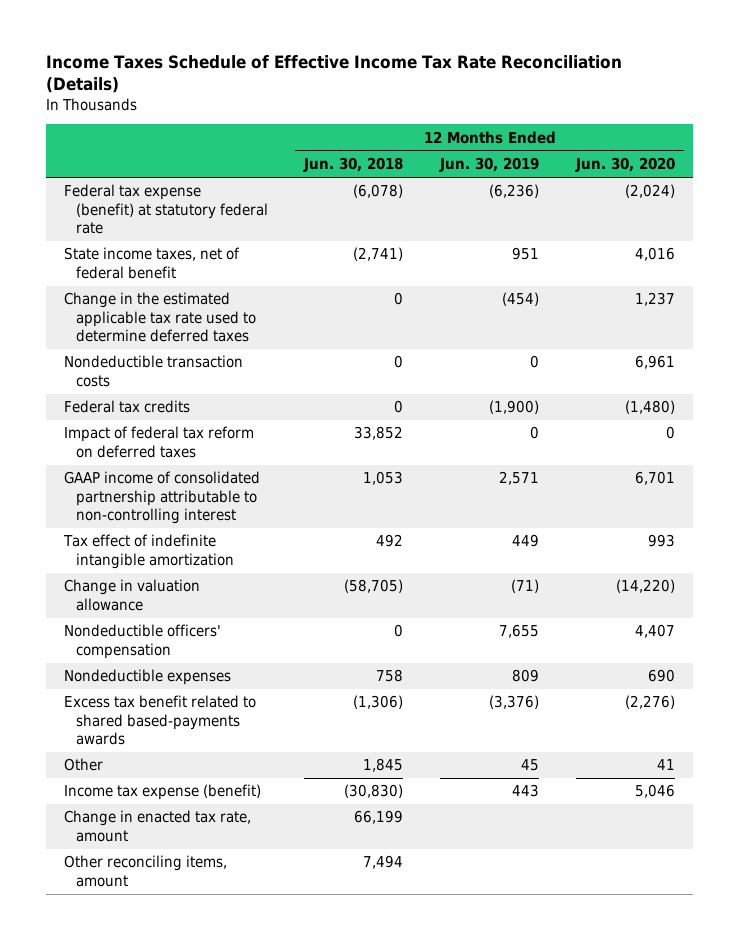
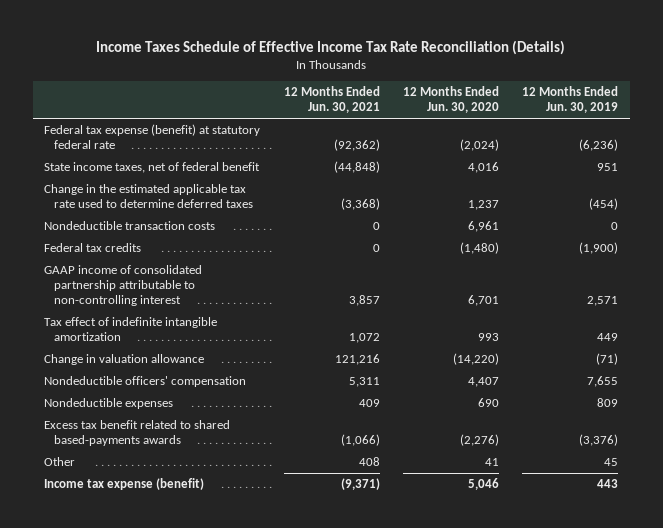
[303,157,404,173] Jun. 30, 2018 -> none
none -> [283,86,380,114] 12 Months Ended Jun. 30, 2021
[64,426,255,458] Impact of federal tax reform on deferred taxes -> none
[64,810,252,842] Change in enacted tax rate, amount -> none
[64,855,228,887] Other reconciling items, amount -> none

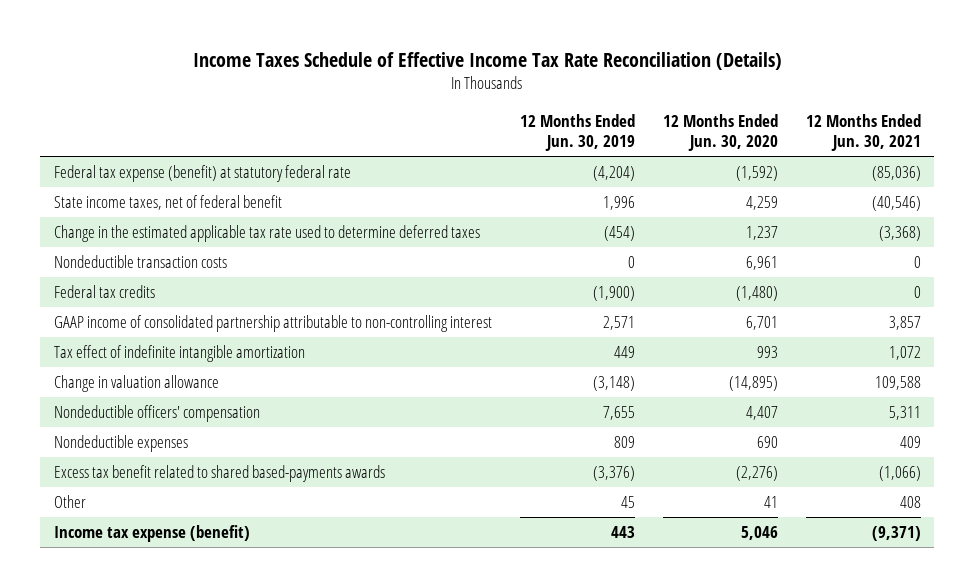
[333,139,380,152] (92,362) -> [871,166,921,182] (85,036)
[460,139,500,152] (2,024) -> [735,166,778,182] (1,592)
[579,139,619,152] (6,236) -> [593,166,636,182] (4,204)
[333,161,380,174] (44,848) -> [871,196,921,212] (40,546)
[468,162,500,174] 4,016 -> [745,196,778,211] 4,259
[597,163,619,172] 951 -> [603,196,636,211] 1,996
[334,354,380,366] 121,216 -> [874,376,921,391] 109,588
[453,353,500,366] (14,220) -> [728,376,778,392] (14,895)
[596,353,619,366] (71) -> [593,376,636,392] (3,148)

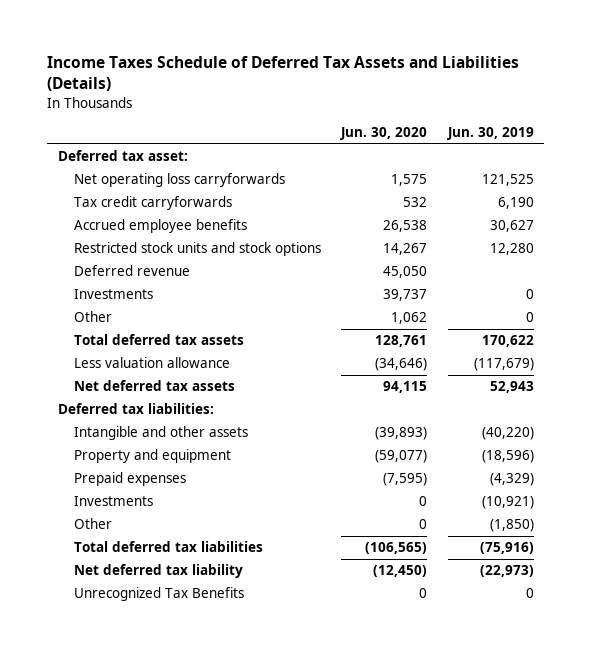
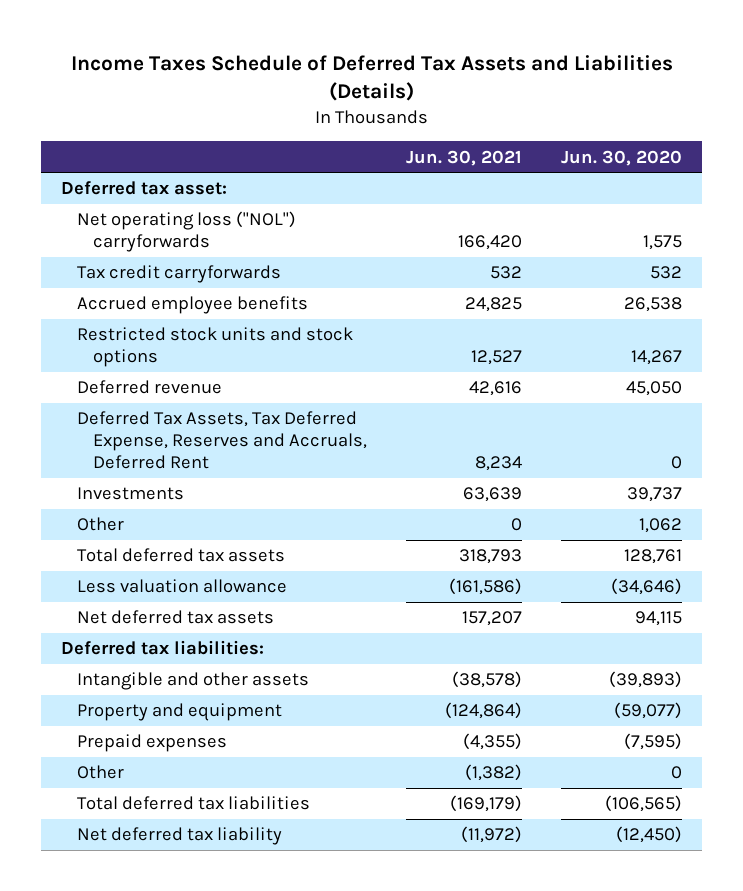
[446,127,534,141] Jun. 30, 2019 -> none
none -> [406,149,523,166] Jun. 30, 2021
[73,173,285,188] Net operating loss carryforwards -> [77,211,297,253] Net operating loss ("NOL") carryforwards
none -> [77,411,368,469] Deferred Tax Assets, Tax Deferred Expense, Reserves and Accruals, Deferred Rent
[73,496,153,507] Investments -> none
[73,587,244,602] Unrecognized Tax Benefits -> none

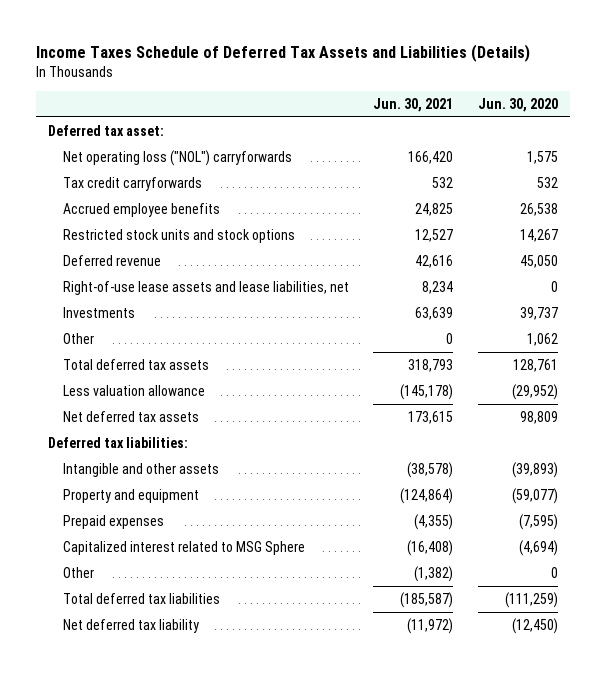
[77,411,368,469] Deferred Tax Assets, Tax Deferred Expense, Reserves and Accruals, Deferred Rent -> [62,280,349,295] Right-of-use lease assets and lease liabilities, net
[449,578,523,596] (161,586) -> [400,383,454,400] (145,178)
[611,578,683,596] (34,646) -> [511,383,558,400] (29,952)
[462,611,523,627] 157,207 -> [408,410,454,424] 173,615
[635,611,683,627] 94,115 -> [519,410,558,424] 98,809
none -> [62,540,305,555] Capitalized interest related to MSG Sphere
[450,795,523,813] (169,179) -> [400,591,454,608] (185,587)
[605,795,683,813] (106,565) -> [504,591,558,608] (111,259)

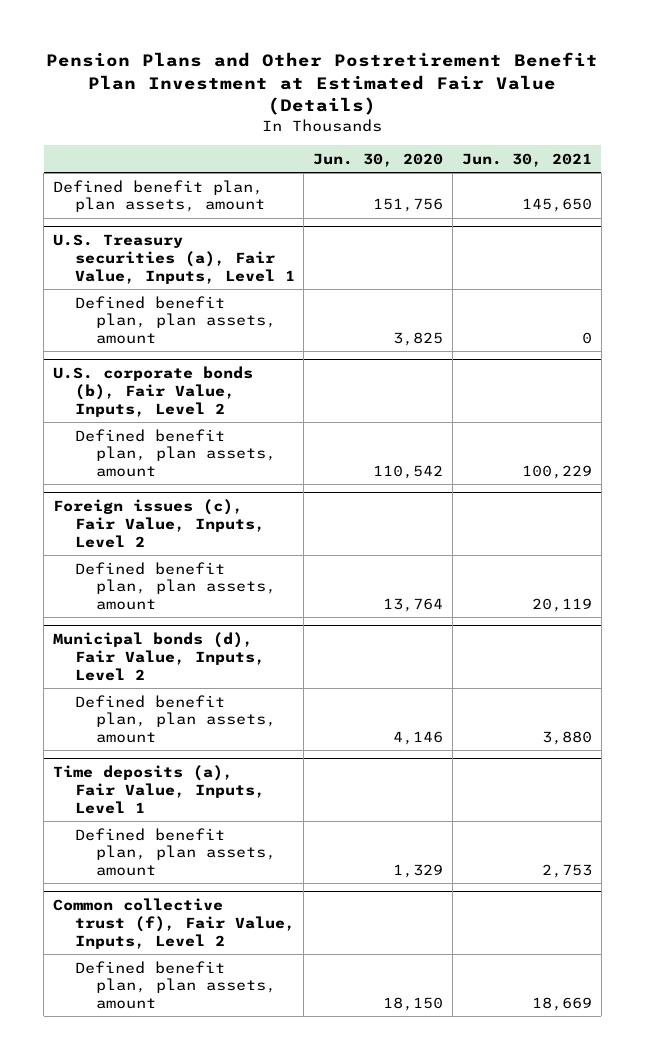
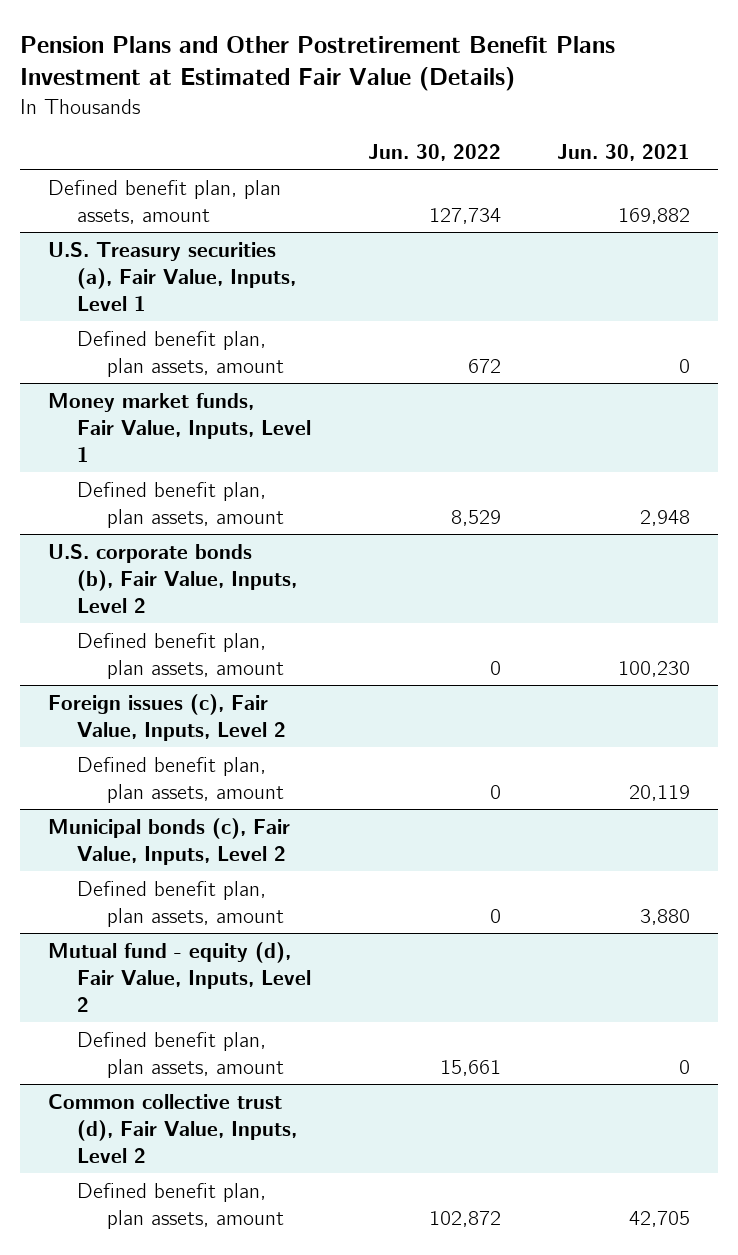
[46,52,599,116] Pension Plans and Other Postretirement Benefit Plan Investment at Estimated Fair Value (Details) -> [19,35,615,92] Pension Plans and Other Postretirement Benefit Plans Investment at Estimated Fair Value (Details)
[313,153,444,168] Jun. 30, 2020 -> none
none -> [367,144,501,162] Jun. 30, 2022
[521,198,592,213] 145,650 -> [618,207,691,224] 169,882
none -> [48,392,312,462] Money market funds, Fair Value, Inputs, Level 1
none -> [77,481,284,528] Defined benefit plan, plan assets, amount
[521,465,592,480] 100,229 -> [618,660,691,677] 100,230
[52,632,265,681] Municipal bonds (d), Fair Value, Inputs, Level 2 -> [48,817,291,865] Municipal bonds (c), Fair Value, Inputs, Level 2
[52,765,265,814] Time deposits (a), Fair Value, Inputs, Level 1 -> none
none -> [48,941,312,1012] Mutual fund - equity (d), Fair Value, Inputs, Level 2
[541,864,592,879] 2,753 -> [679,1059,691,1074] 0
[52,898,295,949] Common collective trust (f), Fair Value, Inputs, Level 2 -> [48,1093,298,1163] Common collective trust (d), Fair Value, Inputs, Level 2
[531,997,592,1012] 18,669 -> [629,1210,691,1227] 42,705

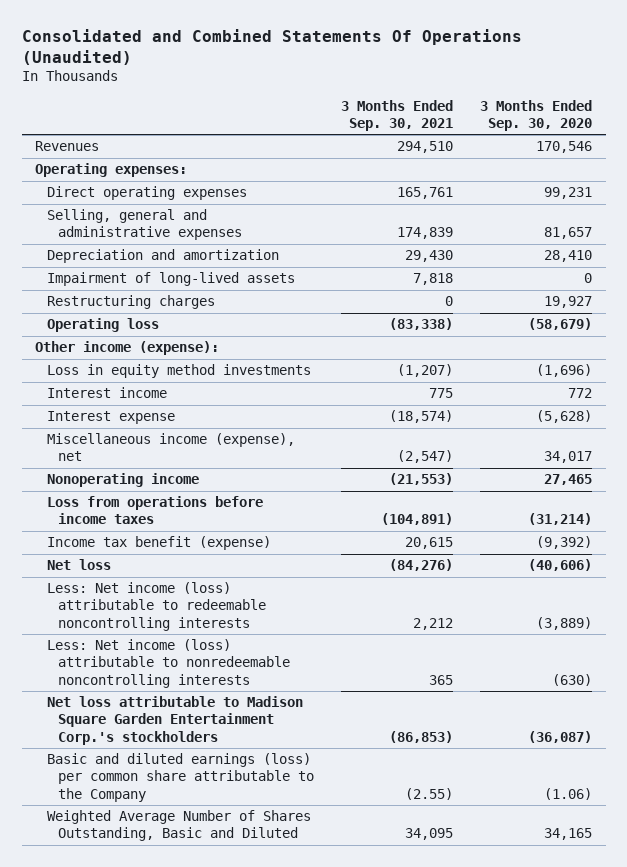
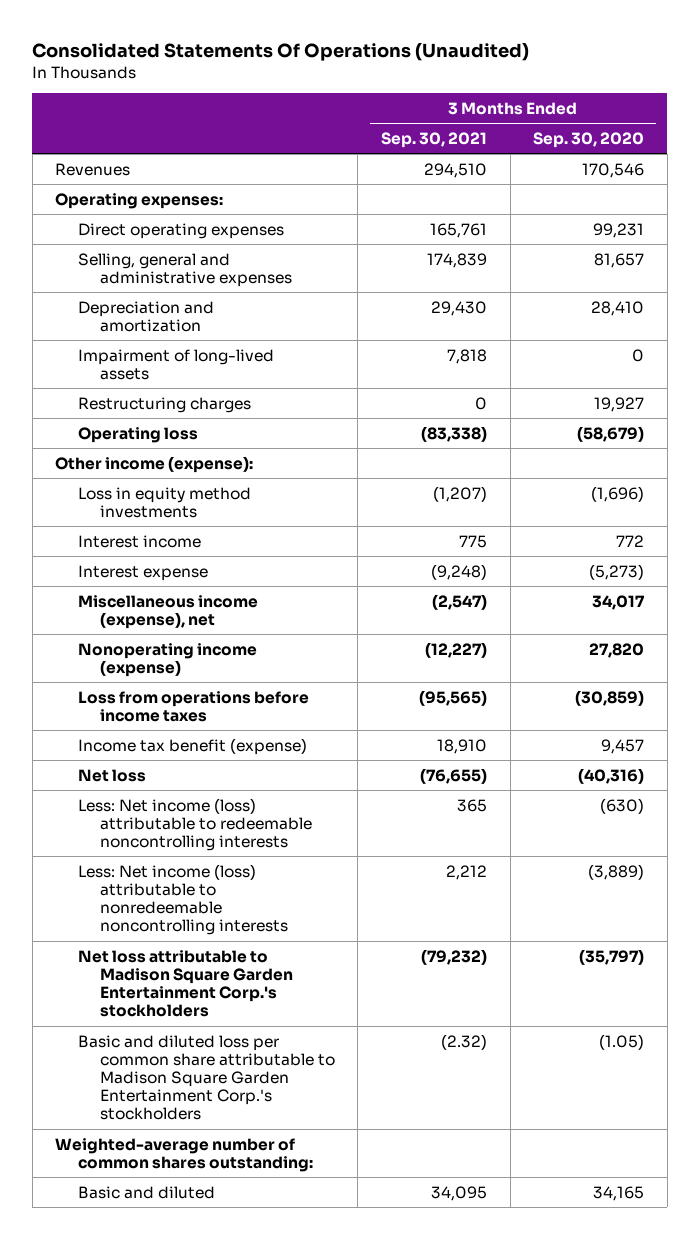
[21,29,522,66] Consolidated and Combined Statements Of Operations (Unaudited) -> [32,42,530,61] Consolidated Statements Of Operations (Unaudited)
[388,410,453,424] (18,574) -> [431,563,488,580] (9,248)
[536,410,593,424] (5,628) -> [589,563,645,580] (5,273)
[46,473,199,488] Nonoperating income -> [77,642,257,677] Nonoperating income (expense)
[388,473,453,486] (21,553) -> [425,641,488,658] (12,227)
[544,474,593,486] 27,465 -> [589,642,645,658] 27,820
[380,513,453,526] (104,891) -> [419,689,488,706] (95,565)
[528,513,593,526] (31,214) -> [575,689,645,706] (30,859)
[404,537,453,550] 20,615 -> [437,738,488,754] 18,910
[536,536,593,550] (9,392) -> [601,738,645,754] 9,457
[388,559,453,572] (84,276) -> [420,767,488,784] (76,655)
[528,559,593,572] (40,606) -> [578,767,645,784] (40,316)
[412,617,453,630] 2,212 -> [457,798,488,812] 365
[536,616,593,630] (3,889) -> [600,797,645,814] (630)
[428,674,453,685] 365 -> [446,864,488,880] 2,212
[552,673,593,686] (630) -> [588,863,645,880] (3,889)
[388,730,453,743] (86,853) -> [421,948,488,965] (79,232)
[528,730,593,743] (36,087) -> [579,948,645,965] (35,797)
[46,753,314,802] Basic and diluted earnings (loss) per common share attributable to the Company -> [77,1034,335,1121] Basic and diluted loss per common share attributable to Madison Square Garden Entertainment Corp.'s stockholders
[404,787,453,800] (2.55) -> [441,1033,488,1050] (2.32)
[544,787,593,800] (1.06) -> [599,1033,645,1050] (1.05)
none -> [55,1137,313,1172] Weighted-average number of common shares outstanding:
[46,810,311,842] Weighted Average Number of Shares Outstanding, Basic and Diluted -> [77,1185,215,1199] Basic and diluted

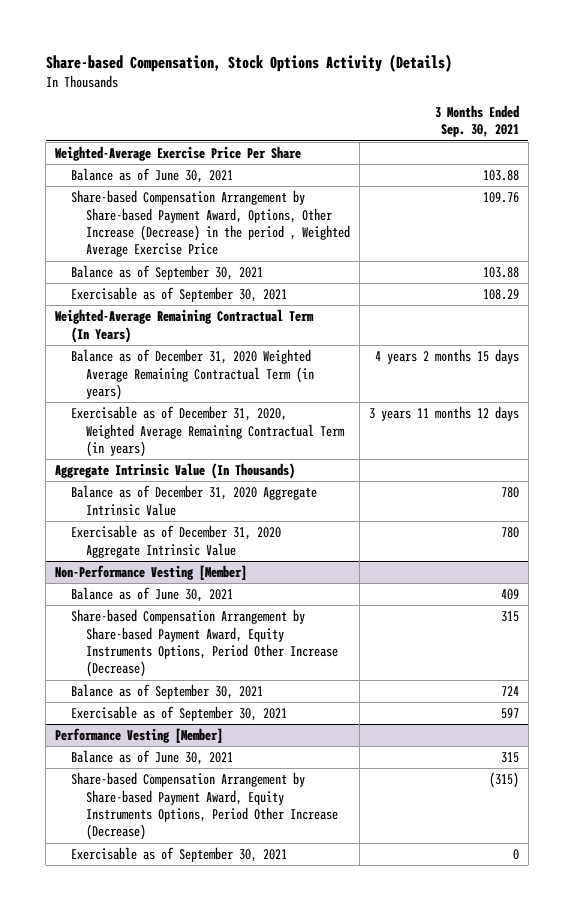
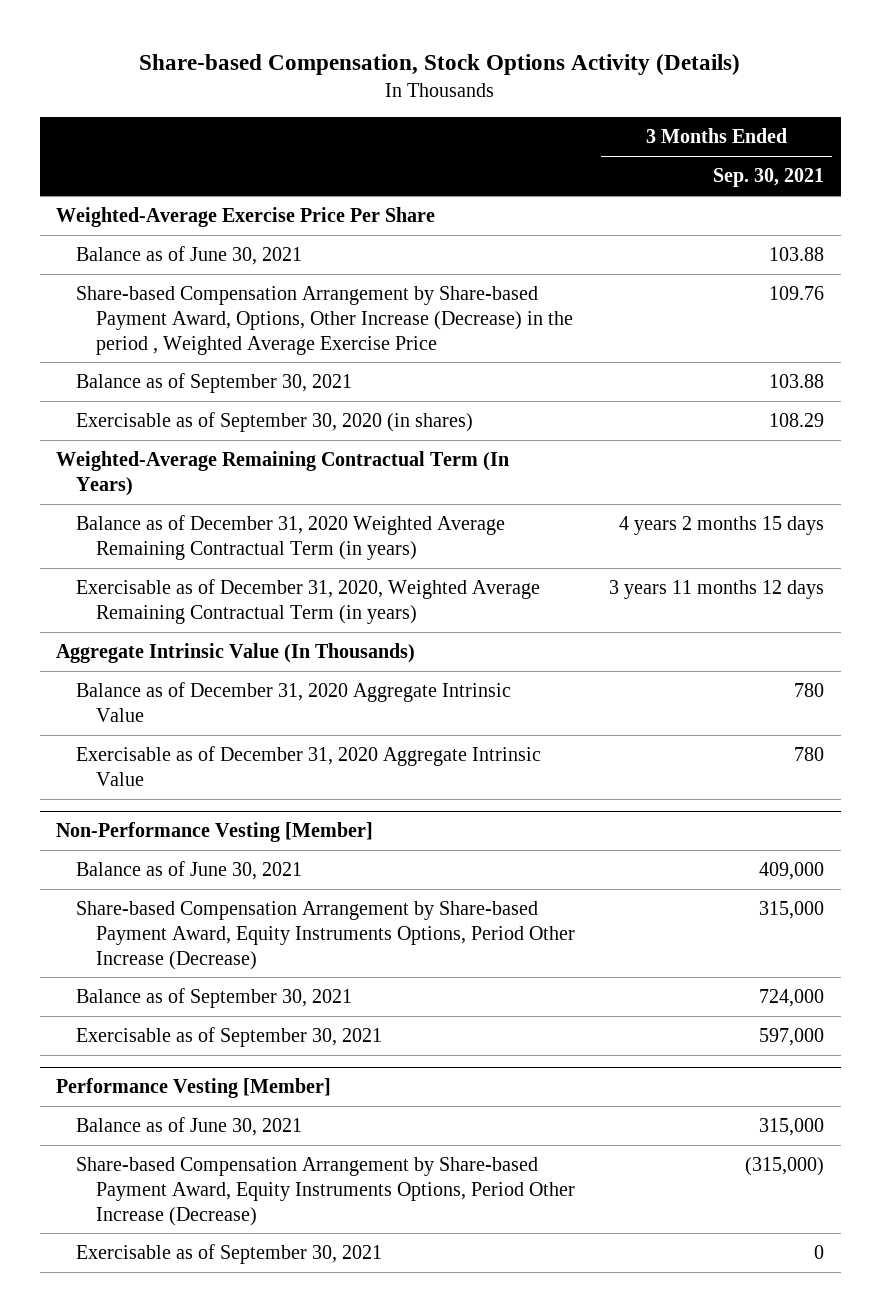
[70,287,287,303] Exercisable as of September 30, 2021 -> [76,411,474,432] Exercisable as of September 30, 2020 (in shares)
[500,589,519,601] 409 -> [759,861,825,880] 409,000
[500,611,519,623] 315 -> [759,900,825,919] 315,000
[500,686,519,697] 724 -> [759,988,825,1007] 724,000
[500,708,519,720] 597 -> [759,1027,825,1046] 597,000
[500,752,519,764] 315 -> [759,1117,825,1136] 315,000
[488,772,519,789] (315) -> [745,1156,825,1176] (315,000)

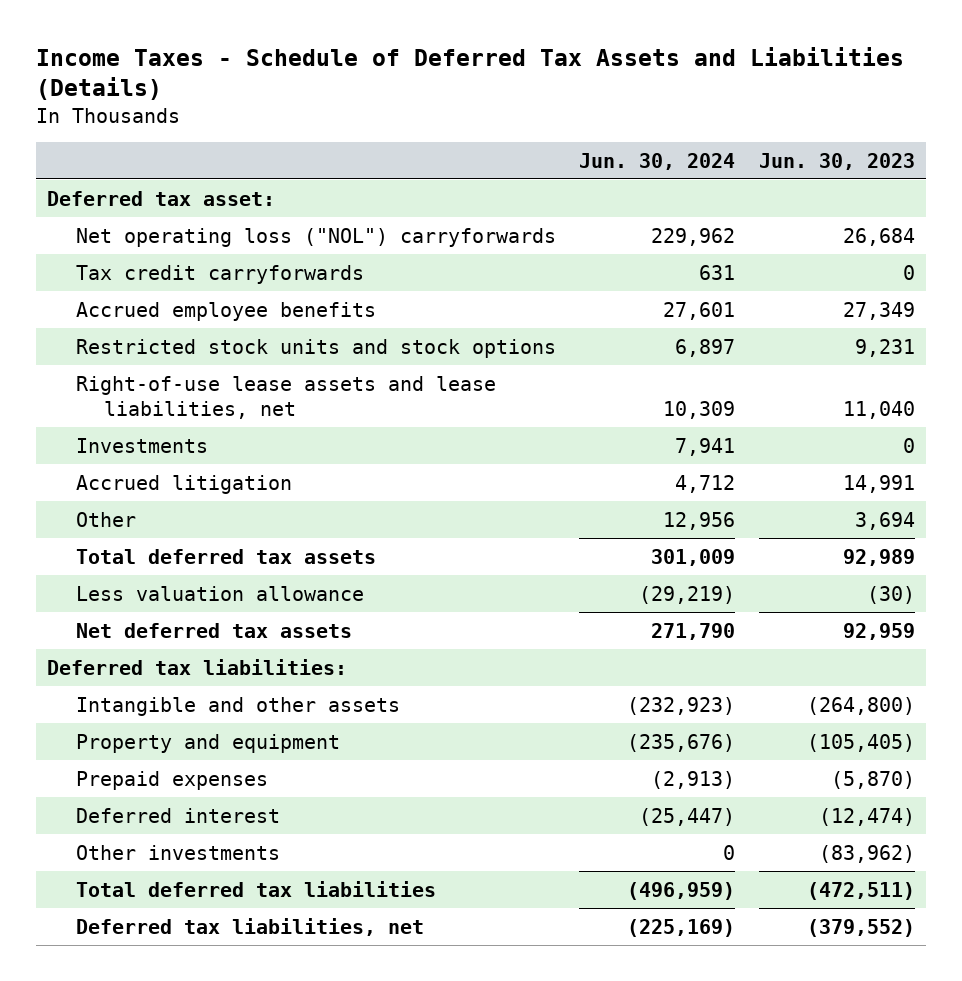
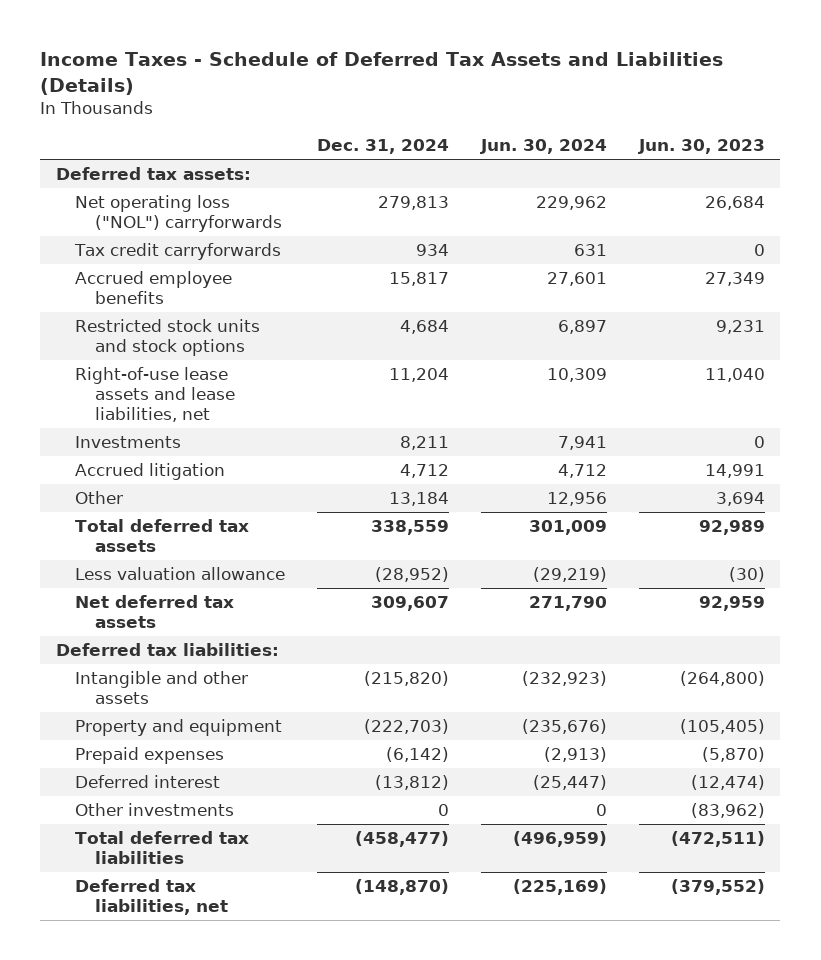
none -> [317,139,450,155] Dec. 31, 2024
[47,190,276,206] Deferred tax asset: -> [56,167,252,181] Deferred tax assets:

